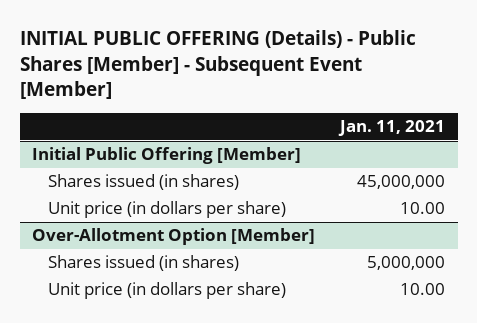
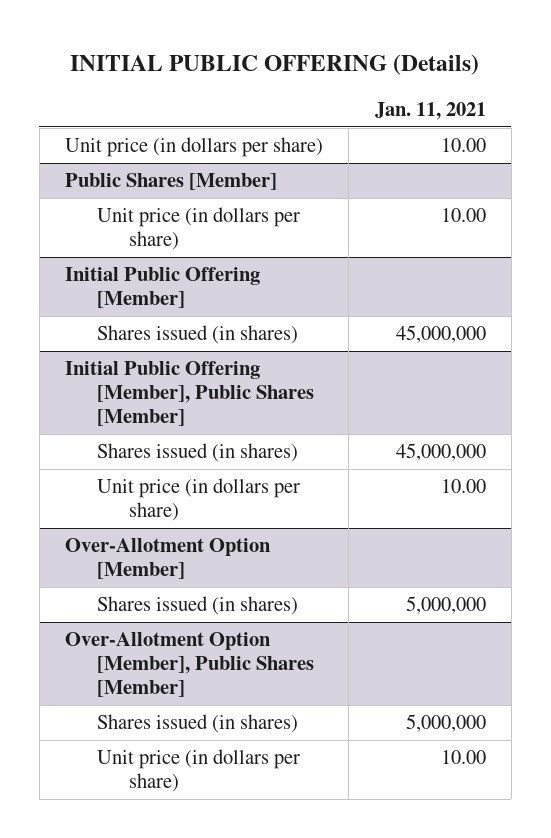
[19,30,416,100] INITIAL PUBLIC OFFERING (Details) - Public Shares [Member] - Subsequent Event [Member] -> [70,53,480,75] INITIAL PUBLIC OFFERING (Details)
none -> [65,137,324,158] Unit price (in dollars per share)
none -> [65,173,278,191] Public Shares [Member]
none -> [97,207,301,251] Unit price (in dollars per share)
none -> [65,361,315,427] Initial Public Offering [Member], Public Shares [Member]
none -> [97,443,299,463] Shares issued (in shares)
none -> [65,632,315,698] Over-Allotment Option [Member], Public Shares [Member]
none -> [97,714,299,734] Shares issued (in shares)

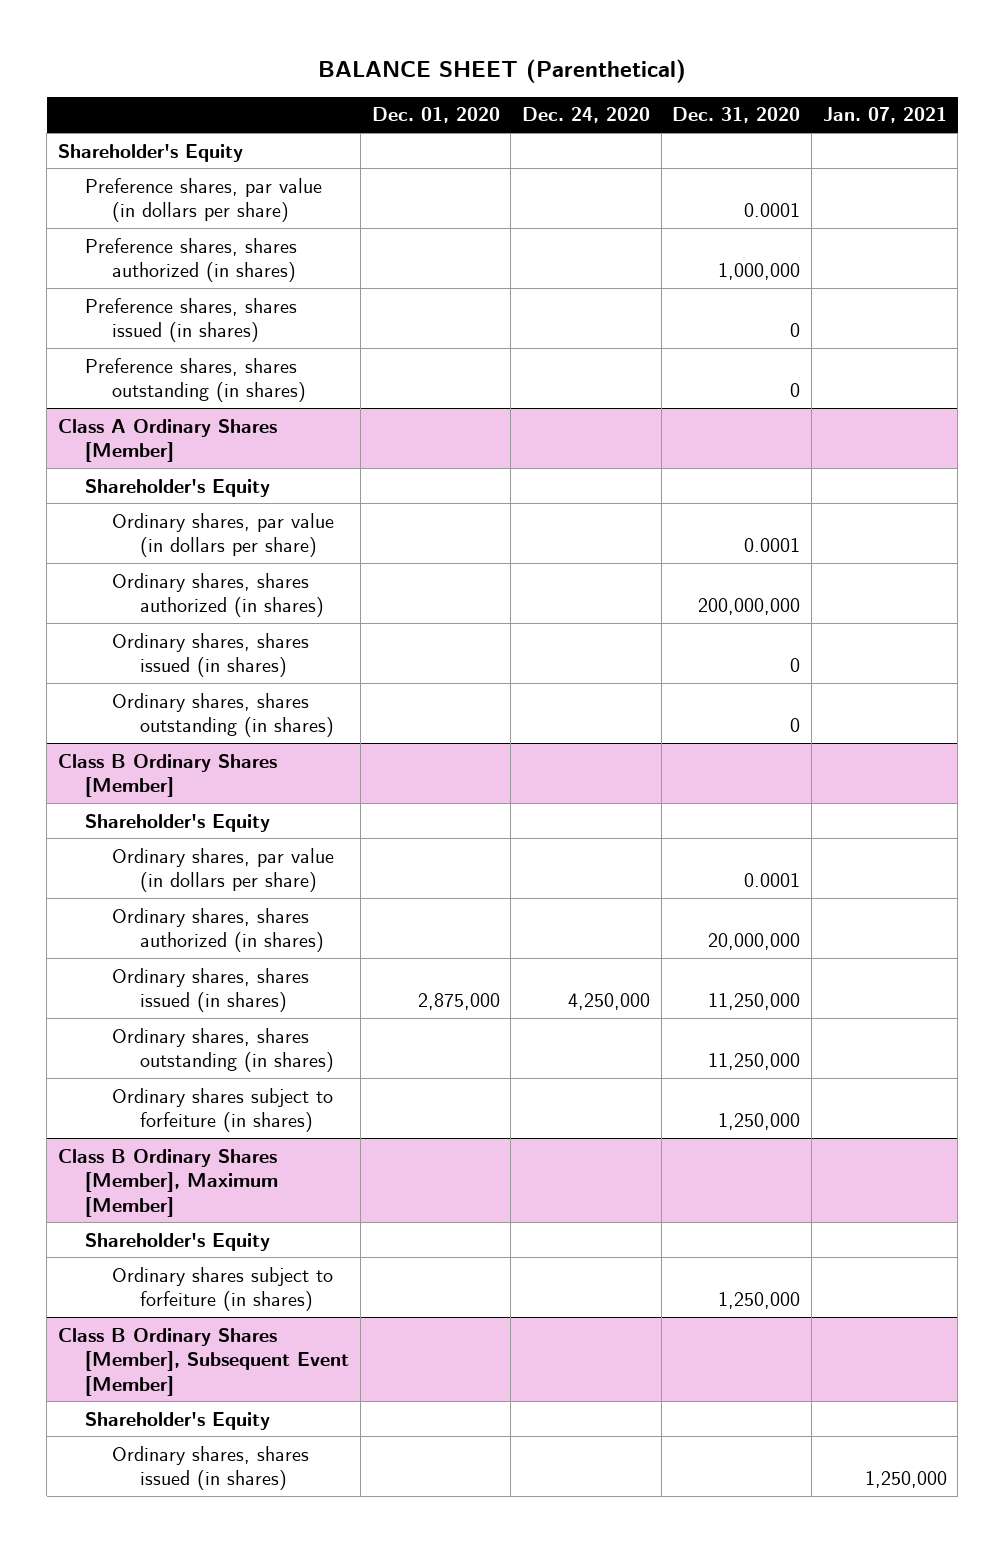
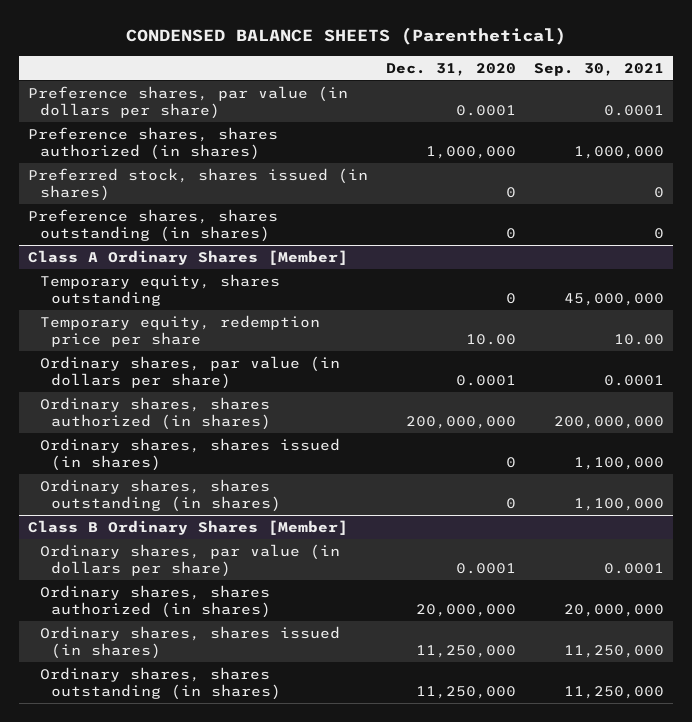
[318,59,687,84] BALANCE SHEET (Parenthetical) -> [126,27,567,46] CONDENSED BALANCE SHEETS (Parenthetical)
[371,107,500,124] Dec. 01, 2020 -> none
[522,107,651,124] Dec. 24, 2020 -> none
[822,107,947,124] Jan. 07, 2021 -> none
none -> [533,62,664,76] Sep. 30, 2021
[58,143,244,162] Shareholder's Equity -> none
[85,297,298,343] Preference shares, shares issued (in shares) -> [28,168,369,201] Preferred stock, shares issued (in shares)
[85,478,271,497] Shareholder's Equity -> none
none -> [39,274,280,306] Temporary equity, shares outstanding
none -> [39,315,320,347] Temporary equity, redemption price per share
[85,813,271,832] Shareholder's Equity -> none
[112,1087,334,1133] Ordinary shares subject to forfeiture (in shares) -> none
[58,1148,279,1217] Class B Ordinary Shares [Member], Maximum [Member] -> none
[85,1232,271,1251] Shareholder's Equity -> none
[112,1266,334,1312] Ordinary shares subject to forfeiture (in shares) -> none
[58,1327,350,1396] Class B Ordinary Shares [Member], Subsequent Event [Member] -> none
[85,1411,271,1430] Shareholder's Equity -> none
[112,1445,310,1491] Ordinary shares, shares issued (in shares) -> none

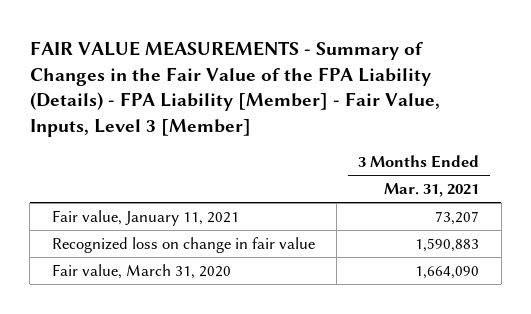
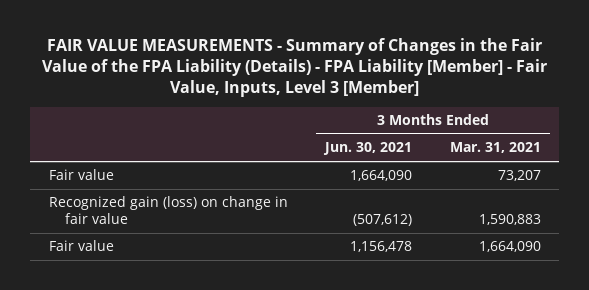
none -> [323,142,413,156] Jun. 30, 2021
[51,209,239,226] Fair value, January 11, 2021 -> [48,169,114,181] Fair value
[51,236,315,253] Recognized loss on change in fair value -> [48,196,288,225] Recognized gain (loss) on change in fair value
[51,263,231,279] Fair value, March 31, 2020 -> [48,240,114,252] Fair value

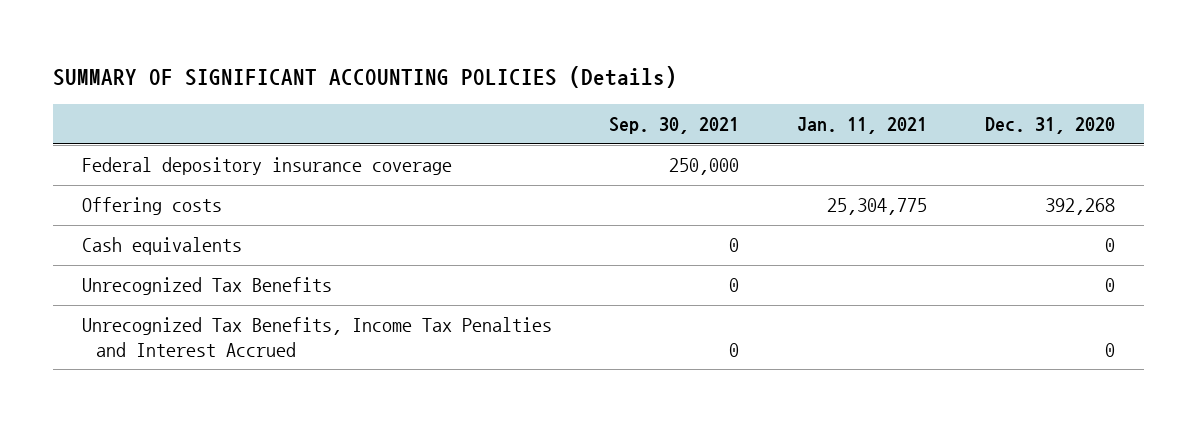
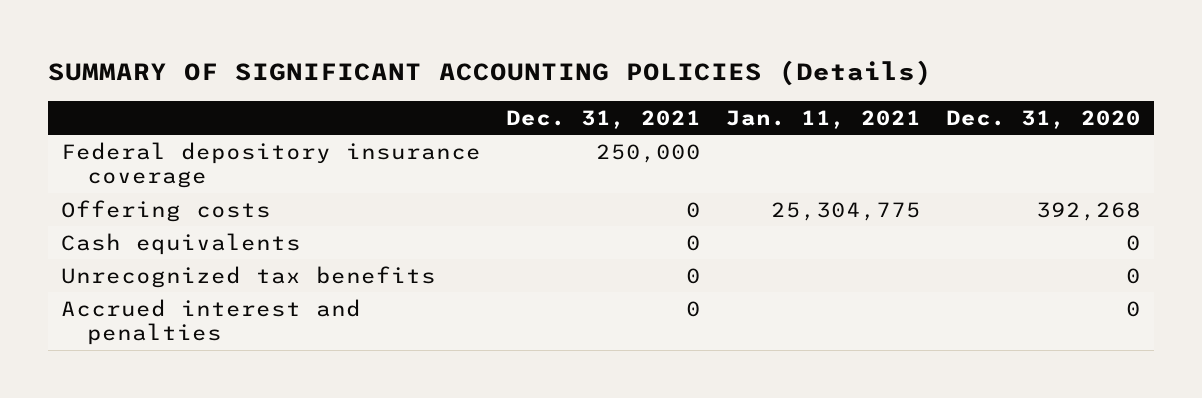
[609,117,740,135] Sep. 30, 2021 -> none
none -> [506,109,702,129] Dec. 31, 2021
[81,277,332,296] Unrecognized Tax Benefits -> [60,265,436,288] Unrecognized tax benefits
[81,317,552,357] Unrecognized Tax Benefits, Income Tax Penalties and Interest Accrued -> [60,298,361,346] Accrued interest and penalties

